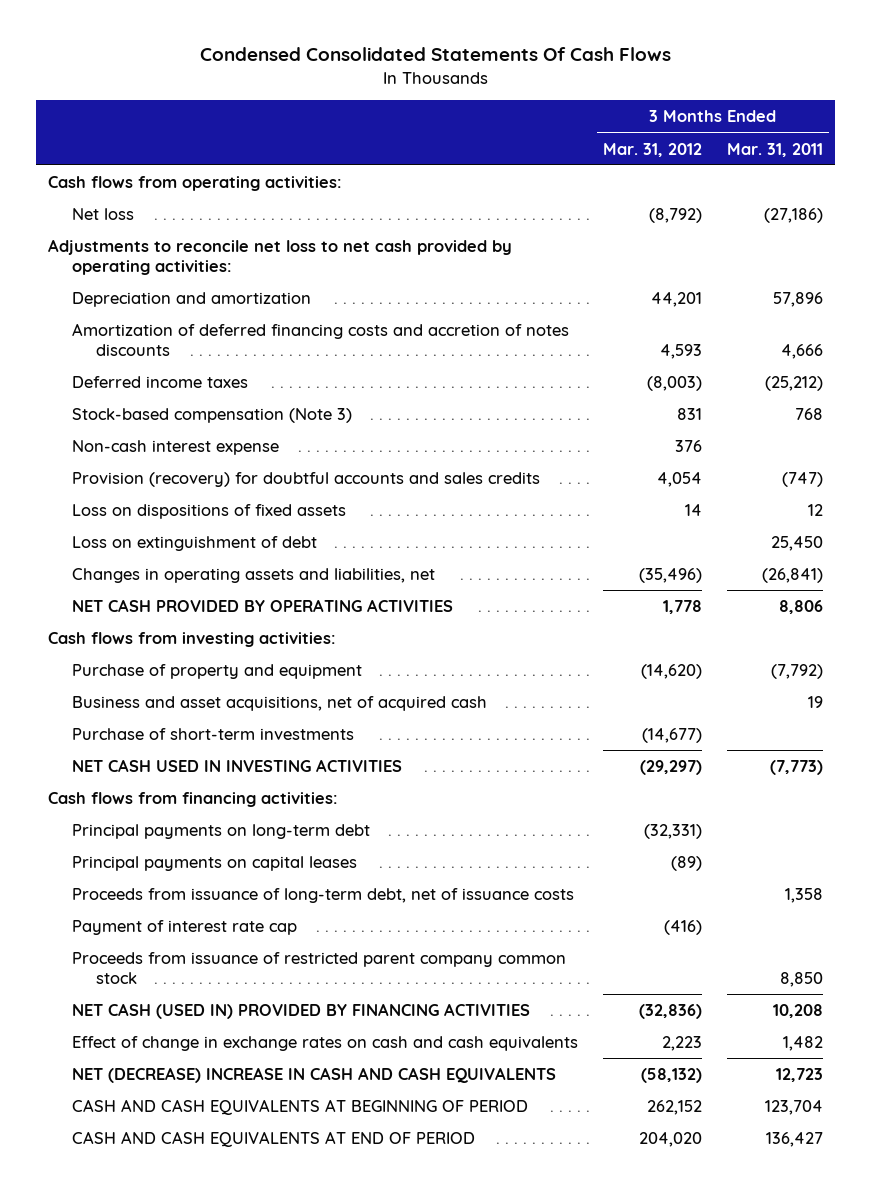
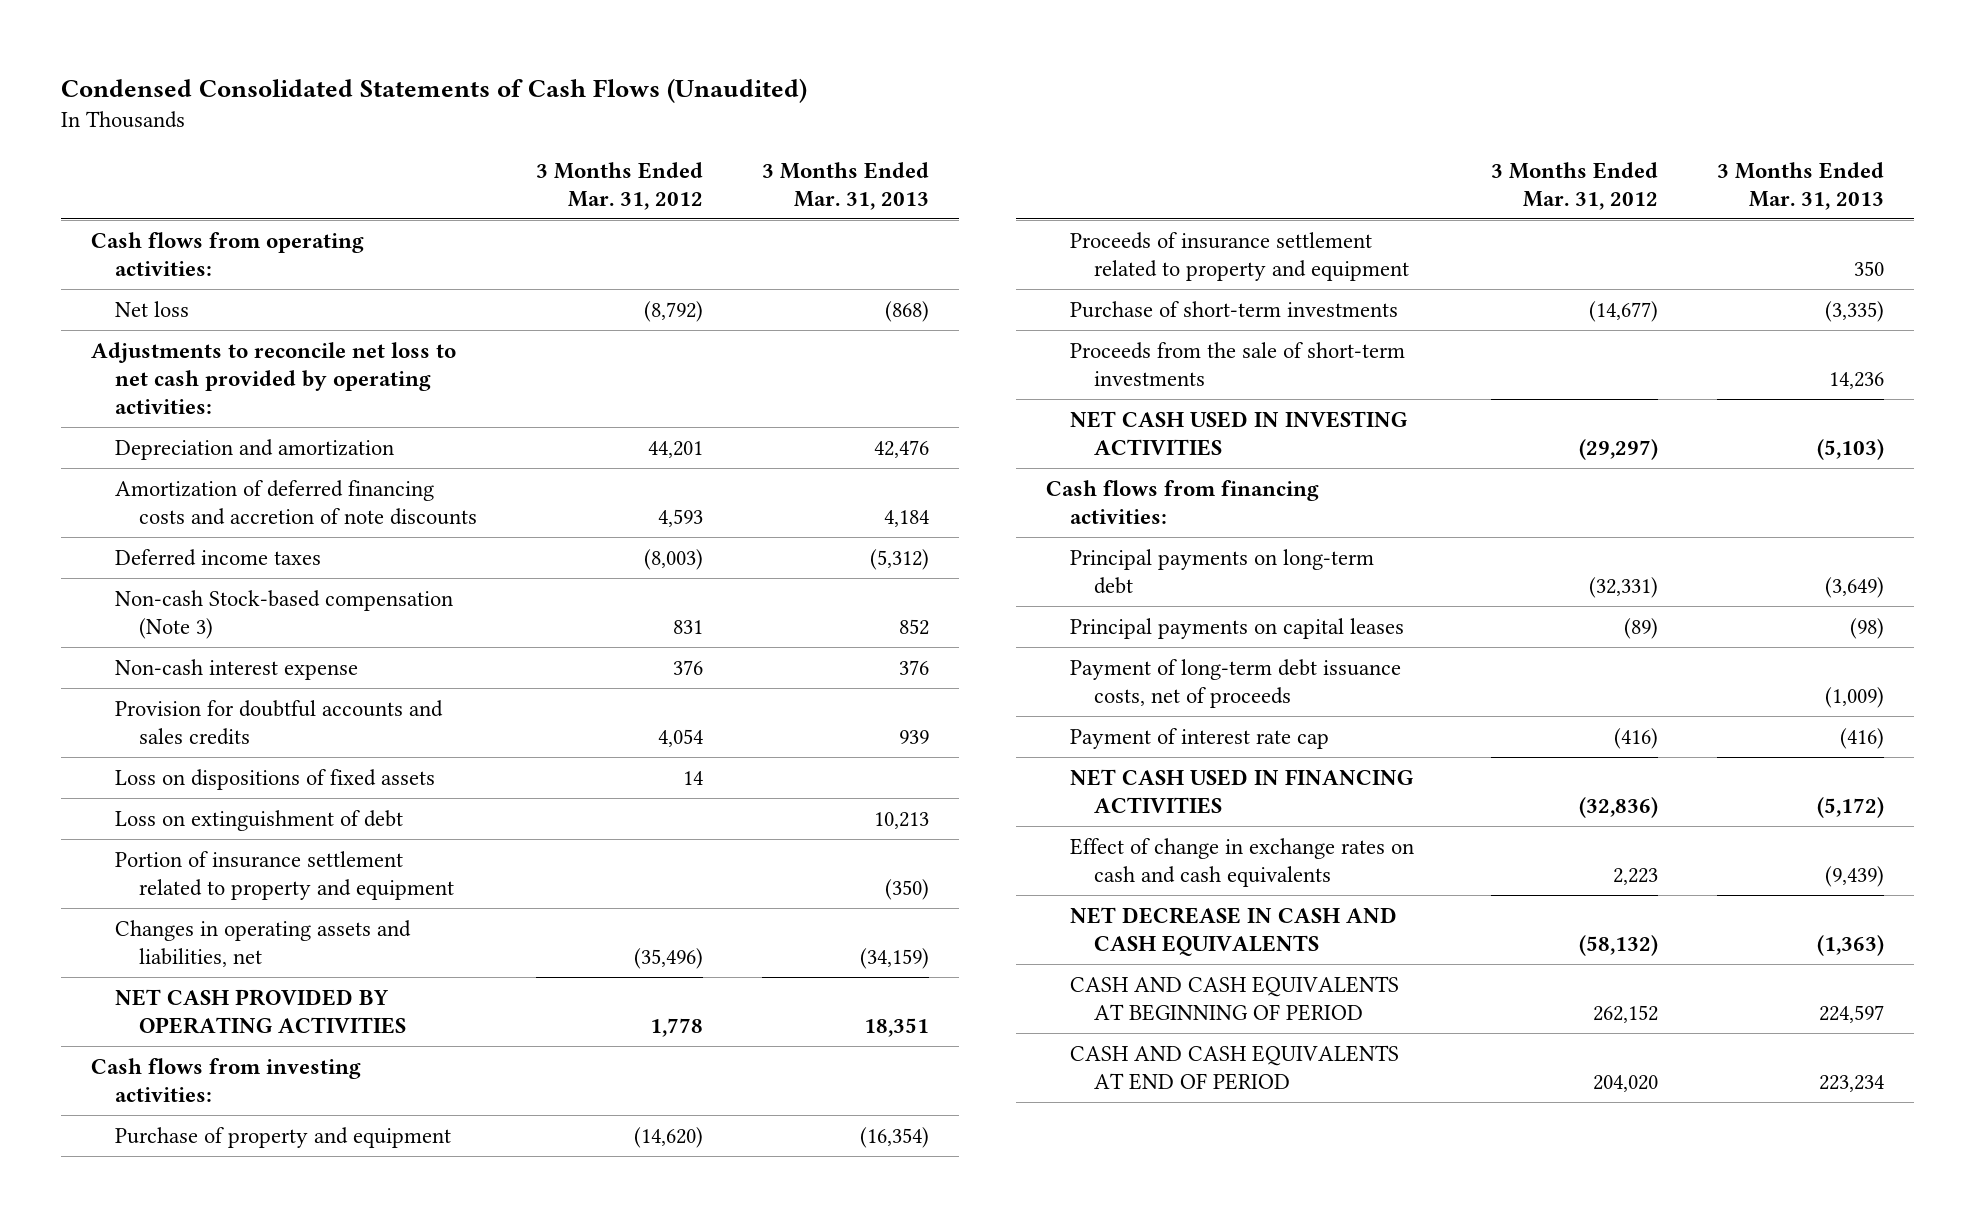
[199,47,671,62] Condensed Consolidated Statements Of Cash Flows -> [61,77,808,103] Condensed Consolidated Statements of Cash Flows (Unaudited)
[726,142,823,157] Mar. 31, 2011 -> none
none -> [762,161,930,211] 3 Months Ended Mar. 31, 2013
[72,323,570,357] Amortization of deferred financing costs and accretion of notes discounts -> [114,479,477,525] Amortization of deferred financing costs and accretion of note discounts
[72,408,353,424] Stock-based compensation (Note 3) -> [114,589,453,639] Non-cash Stock-based compensation (Note 3)
[72,472,541,488] Provision (recovery) for doubtful accounts and sales credits -> [114,699,443,745] Provision for doubtful accounts and sales credits
none -> [114,850,454,900] Portion of insurance settlement related to property and equipment
[72,696,488,712] Business and asset acquisitions, net of acquired cash -> none
none -> [1069,231,1409,281] Proceeds of insurance settlement related to property and equipment
none -> [1069,341,1405,386] Proceeds from the sale of short-term investments
[72,888,575,904] Proceeds from issuance of long-term debt, net of issuance costs -> [1069,658,1401,708] Payment of long-term debt issuance costs, net of proceeds
[72,952,567,985] Proceeds from issuance of restricted parent company common stock -> none
[72,1003,531,1020] NET CASH (USED IN) PROVIDED BY FINANCING ACTIVITIES -> [1069,768,1413,814] NET CASH USED IN FINANCING ACTIVITIES
[72,1067,557,1084] NET (DECREASE) INCREASE IN CASH AND CASH EQUIVALENTS -> [1069,906,1397,956] NET DECREASE IN CASH AND CASH EQUIVALENTS

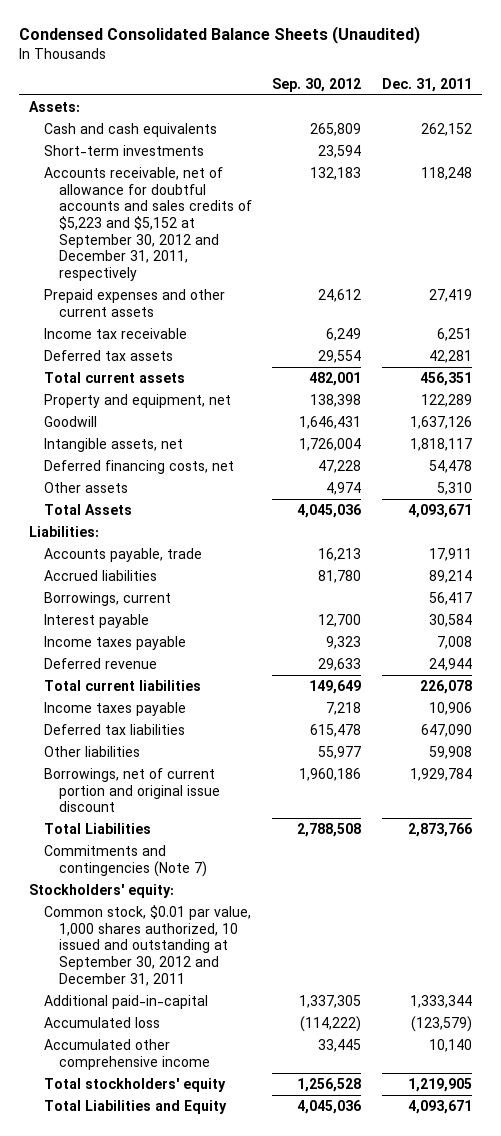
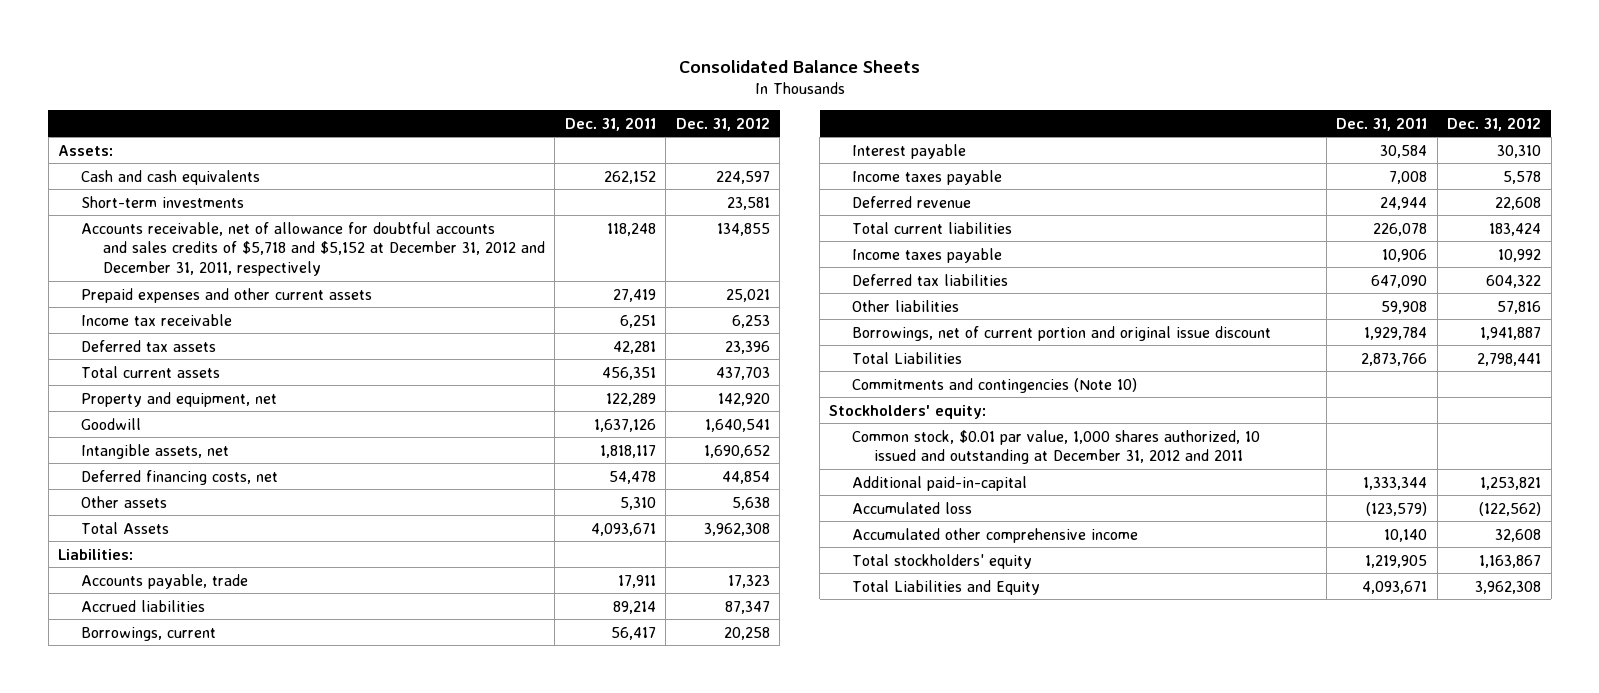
[18,26,420,45] Condensed Consolidated Balance Sheets (Unaudited) -> [678,59,920,73] Consolidated Balance Sheets
[272,77,362,92] Sep. 30, 2012 -> none
none -> [675,116,770,131] Dec. 31, 2012
[44,166,253,281] Accounts receivable, net of allowance for doubtful accounts and sales credits of $5,223 and $5,152 at September 30, 2012 and December 31, 2011, respectively -> [80,221,545,276] Accounts receivable, net of allowance for doubtful accounts and sales credits of $5,718 and $5,152 at December 31, 2012 and December 31, 2011, respectively
[44,844,208,877] Commitments and contingencies (Note 7) -> [851,377,1137,393] Commitments and contingencies (Note 10)
[44,904,252,986] Common stock, $0.01 par value, 1,000 shares authorized, 10 issued and outstanding at September 30, 2012 and December 31, 2011 -> [851,429,1260,465] Common stock, $0.01 par value, 1,000 shares authorized, 10 issued and outstanding at December 31, 2012 and 2011

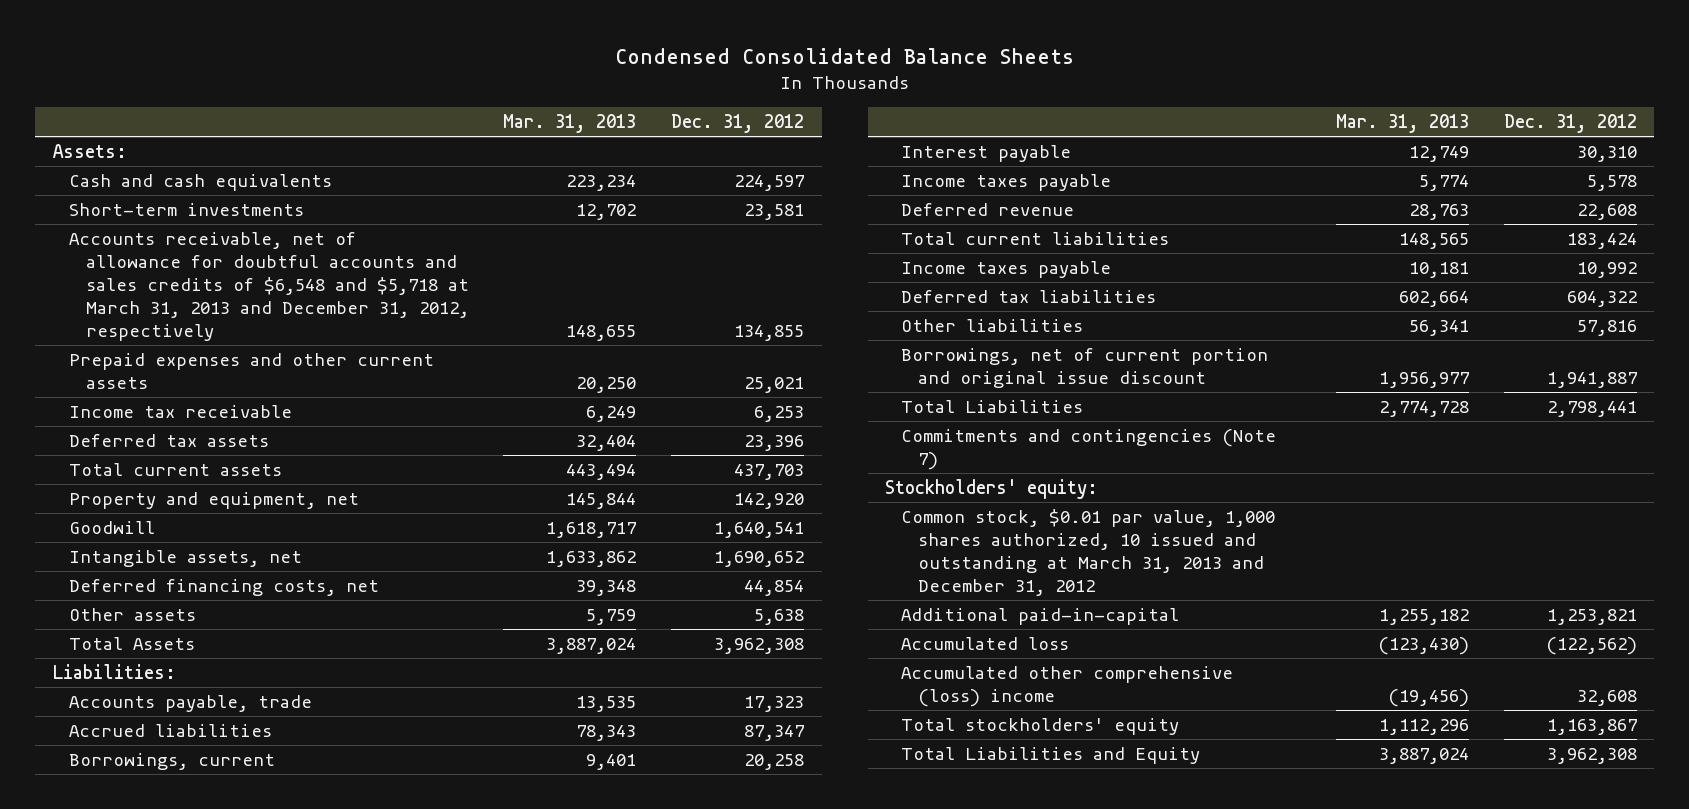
[678,59,920,73] Consolidated Balance Sheets -> [614,47,1074,64] Condensed Consolidated Balance Sheets
[564,116,656,131] Dec. 31, 2011 -> none
none -> [503,114,637,134] Mar. 31, 2013
[80,221,545,276] Accounts receivable, net of allowance for doubtful accounts and sales credits of $5,718 and $5,152 at December 31, 2012 and December 31, 2011, respectively -> [69,231,469,342] Accounts receivable, net of allowance for doubtful accounts and sales credits of $6,548 and $5,718 at March 31, 2013 and December 31, 2012, respectively
[851,377,1137,393] Commitments and contingencies (Note 10) -> [901,428,1277,470] Commitments and contingencies (Note 7)
[851,429,1260,465] Common stock, $0.01 par value, 1,000 shares authorized, 10 issued and outstanding at December 31, 2012 and 2011 -> [901,508,1276,597] Common stock, $0.01 par value, 1,000 shares authorized, 10 issued and outstanding at March 31, 2013 and December 31, 2012
[851,527,1138,543] Accumulated other comprehensive income -> [901,665,1234,707] Accumulated other comprehensive (loss) income

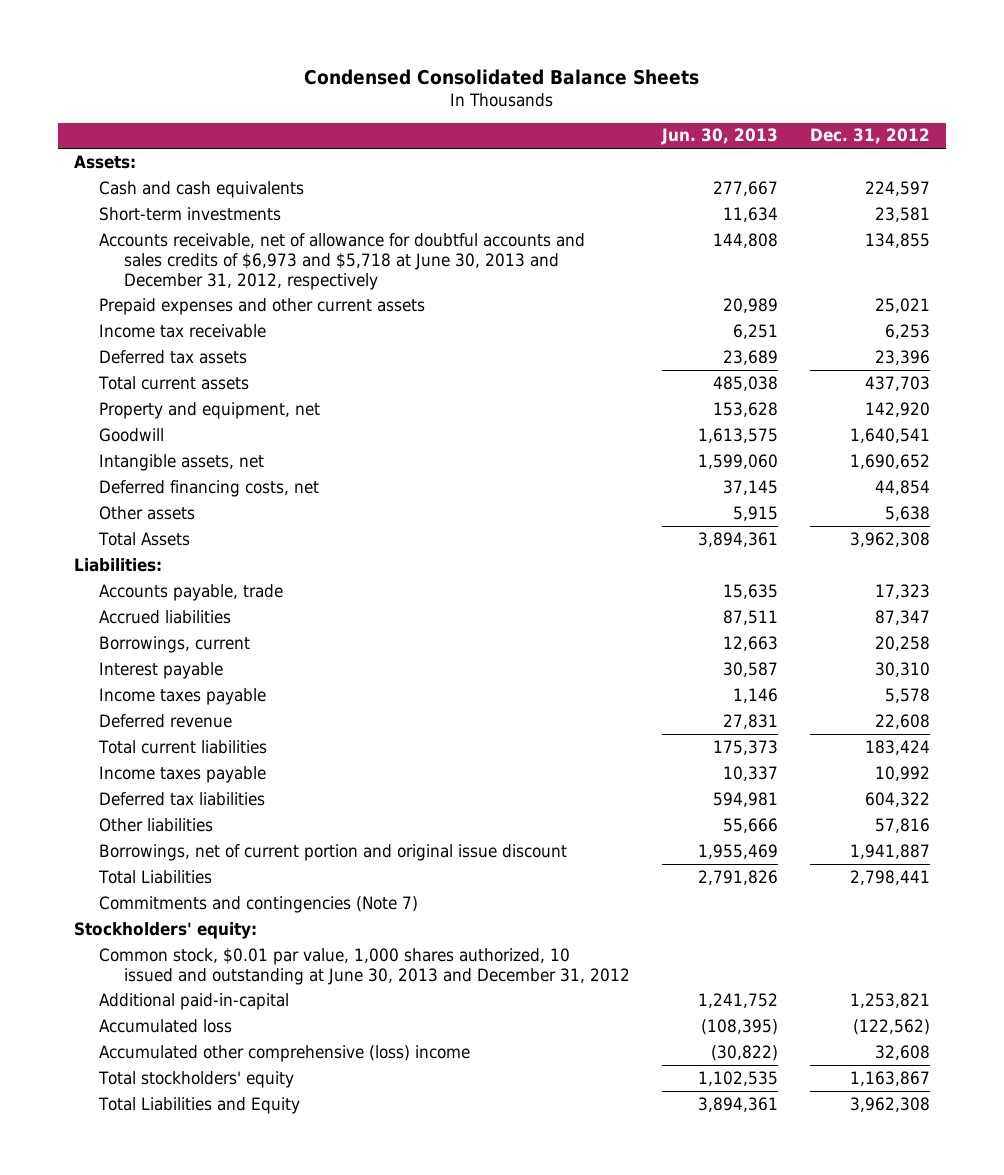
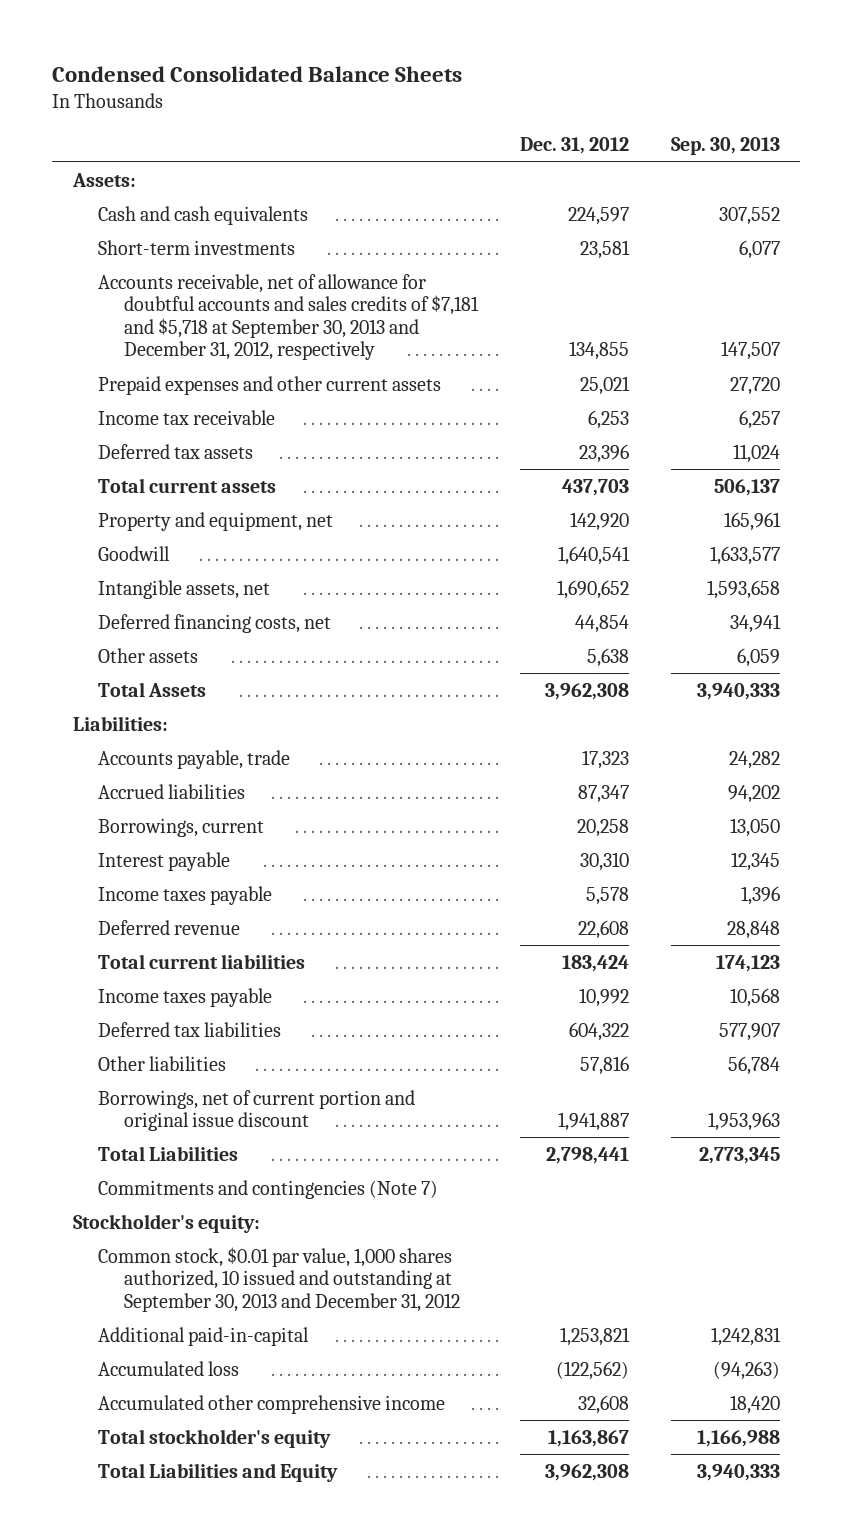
[661,128,779,146] Jun. 30, 2013 -> none
none -> [670,137,780,156] Sep. 30, 2013
[98,232,585,290] Accounts receivable, net of allowance for doubtful accounts and sales credits of $6,973 and $5,718 at June 30, 2013 and December 31, 2012, respectively -> [98,273,479,361] Accounts receivable, net of allowance for doubtful accounts and sales credits of $7,181 and $5,718 at September 30, 2013 and December 31, 2012, respectively
[73,921,257,939] Stockholders' equity: -> [73,1213,261,1233] Stockholder's equity:
[98,947,631,985] Common stock, $0.01 par value, 1,000 shares authorized, 10 issued and outstanding at June 30, 2013 and December 31, 2012 -> [98,1246,460,1312] Common stock, $0.01 par value, 1,000 shares authorized, 10 issued and outstanding at September 30, 2013 and December 31, 2012
[98,1044,470,1062] Accumulated other comprehensive (loss) income -> [98,1394,446,1414] Accumulated other comprehensive income
[97,1070,294,1088] Total stockholders' equity -> [98,1428,332,1448] Total stockholder's equity

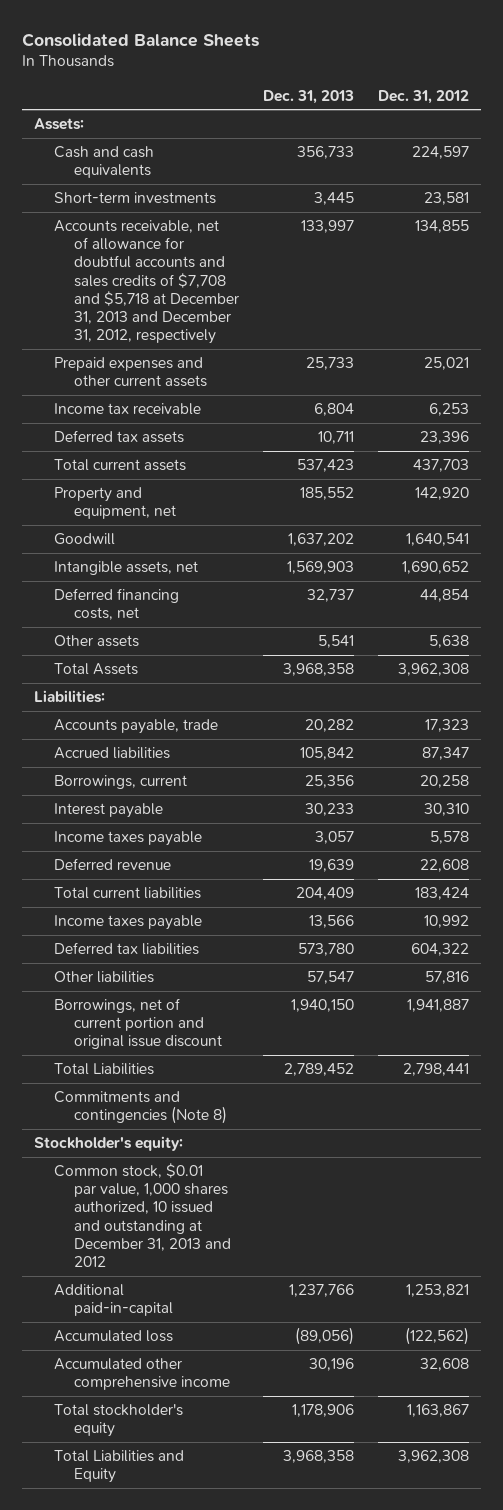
[52,66,463,83] Condensed Consolidated Balance Sheets -> [21,32,259,47] Consolidated Balance Sheets
[670,137,780,156] Sep. 30, 2013 -> none
none -> [262,89,354,104] Dec. 31, 2013
[98,273,479,361] Accounts receivable, net of allowance for doubtful accounts and sales credits of $7,181 and $5,718 at September 30, 2013 and December 31, 2012, respectively -> [53,220,239,345] Accounts receivable, net of allowance for doubtful accounts and sales credits of $7,708 and $5,718 at December 31, 2013 and December 31, 2012, respectively
[98,1179,439,1199] Commitments and contingencies (Note 7) -> [53,1091,227,1125] Commitments and contingencies (Note 8)
[98,1246,460,1312] Common stock, $0.01 par value, 1,000 shares authorized, 10 issued and outstanding at September 30, 2013 and December 31, 2012 -> [53,1163,231,1267] Common stock, $0.01 par value, 1,000 shares authorized, 10 issued and outstanding at December 31, 2013 and 2012

